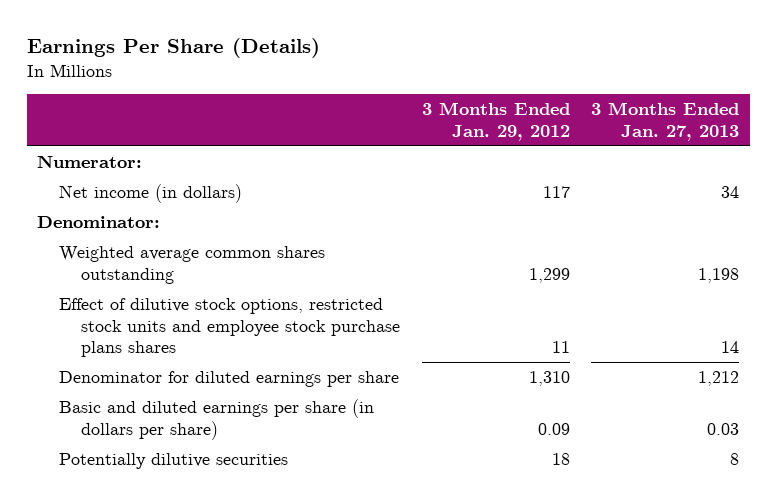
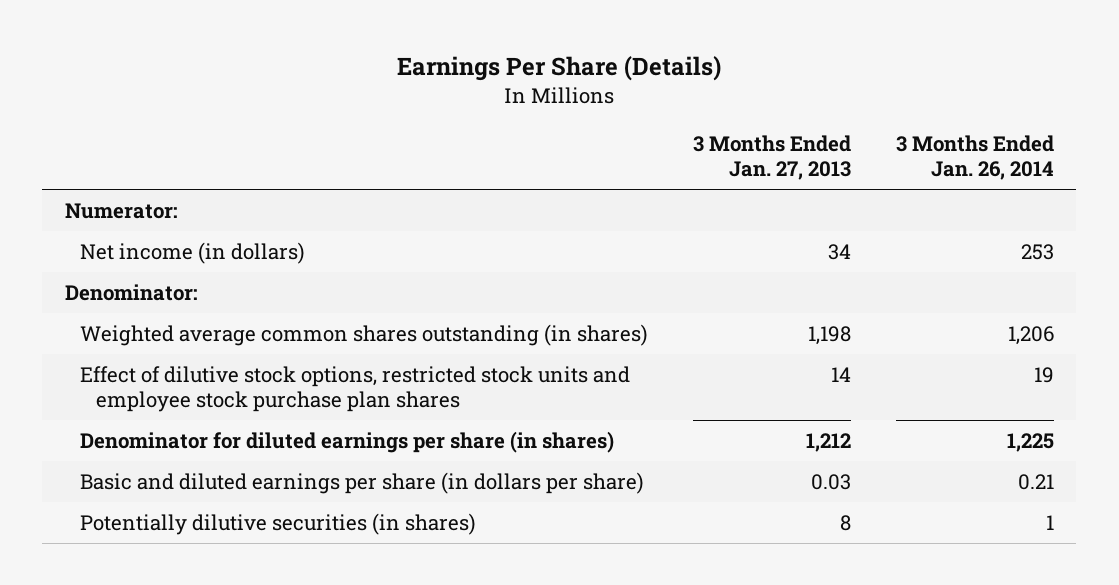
[421,102,570,141] 3 Months Ended Jan. 29, 2012 -> none
none -> [895,135,1054,181] 3 Months Ended Jan. 26, 2014
[59,246,326,284] Weighted average common shares outstanding -> [80,323,649,346] Weighted average common shares outstanding (in shares)
[59,298,401,358] Effect of dilutive stock options, restricted stock units and employee stock purchase plans shares -> [80,365,631,412] Effect of dilutive stock options, restricted stock units and employee stock purchase plan shares
[59,371,400,388] Denominator for diluted earnings per share -> [80,430,615,453] Denominator for diluted earnings per share (in shares)
[59,453,289,470] Potentially dilutive securities -> [80,512,477,535] Potentially dilutive securities (in shares)

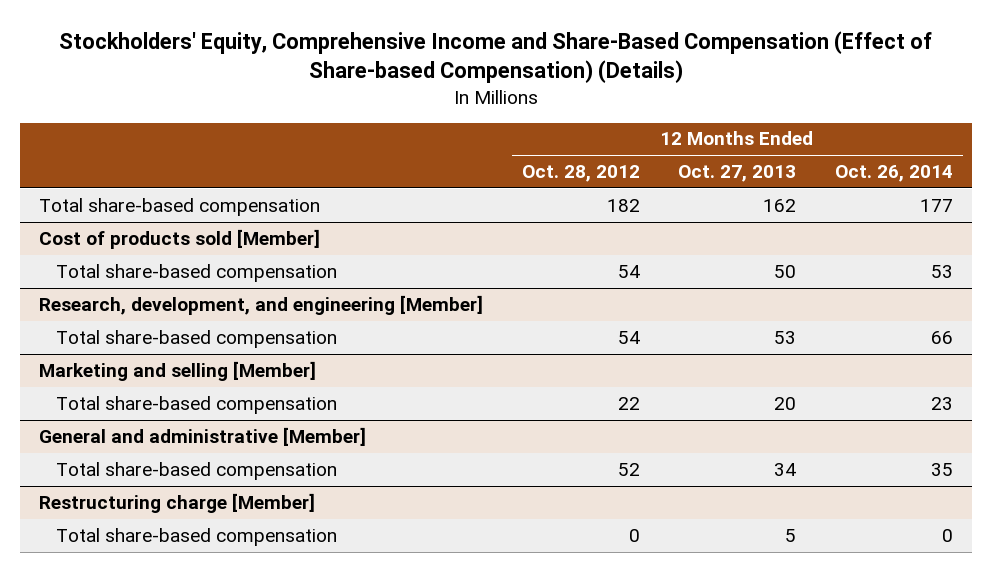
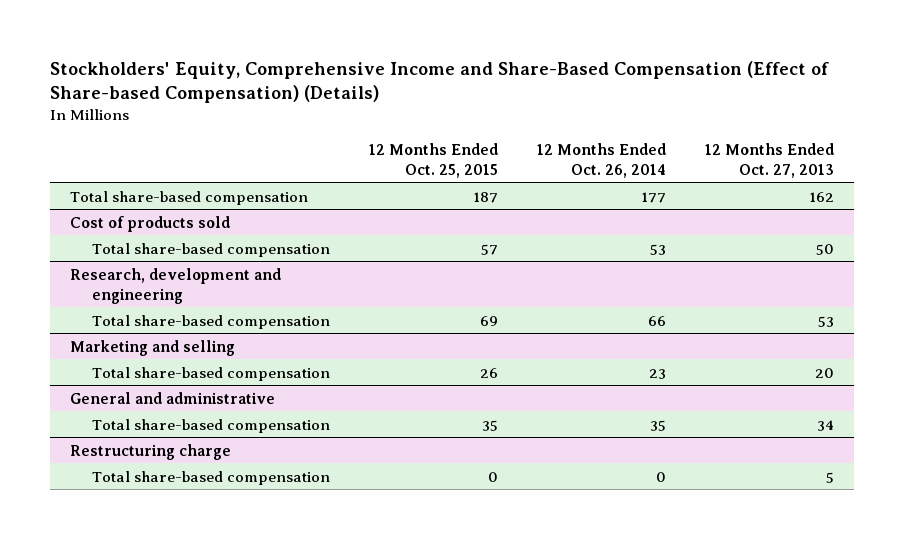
[521,165,640,183] Oct. 28, 2012 -> none
none -> [369,142,499,178] 12 Months Ended Oct. 25, 2015
[39,228,321,249] Cost of products sold [Member] -> [69,215,230,232] Cost of products sold
[39,294,484,315] Research, development, and engineering [Member] -> [69,267,281,304] Research, development and engineering
[39,360,317,381] Marketing and selling [Member] -> [69,339,235,356] Marketing and selling
[39,426,367,446] General and administrative [Member] -> [69,391,275,404] General and administrative
[39,492,316,513] Restructuring charge [Member] -> [69,443,231,460] Restructuring charge

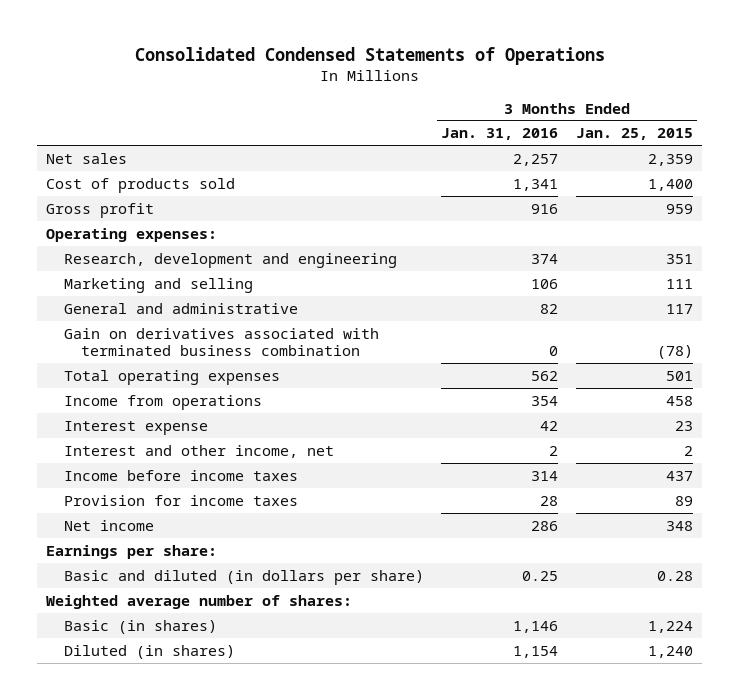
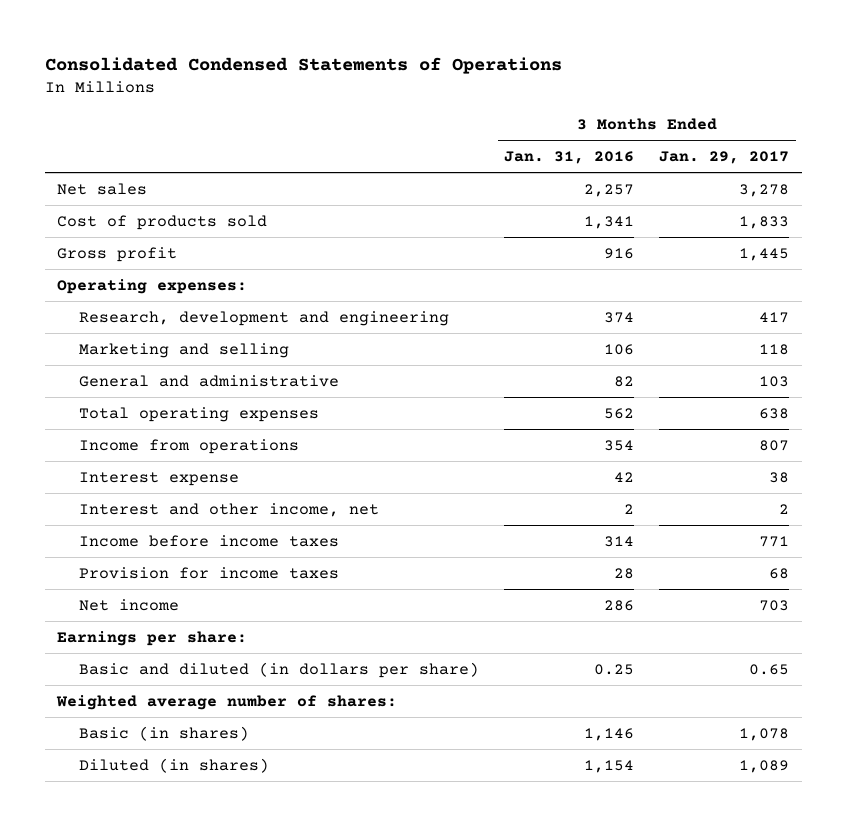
[575,128,693,141] Jan. 25, 2015 -> none
none -> [659,151,790,165] Jan. 29, 2017
[63,327,379,357] Gain on derivatives associated with terminated business combination -> none

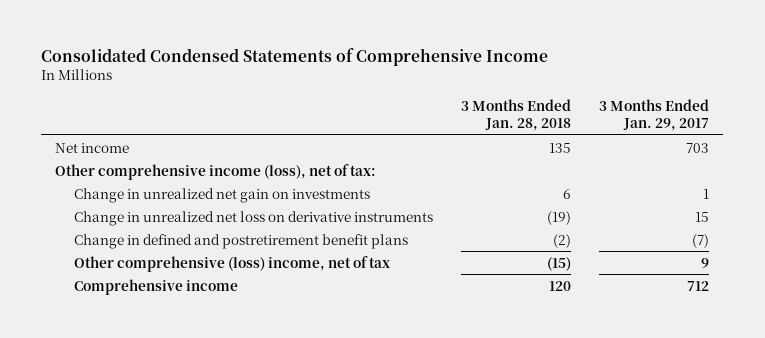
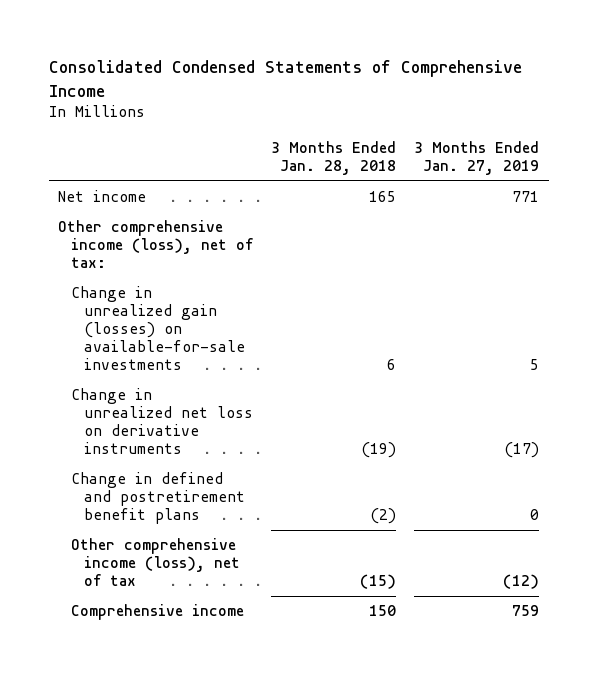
[599,98,710,131] 3 Months Ended Jan. 29, 2017 -> none
none -> [414,141,540,176] 3 Months Ended Jan. 27, 2019
[549,142,572,153] 135 -> [369,191,397,203] 165
[74,187,371,203] Change in unrealized net gain on investments -> [70,286,245,371] Change in unrealized gain (losses) on available-for-sale investments
[74,255,391,272] Other comprehensive (loss) income, net of tax -> [70,538,240,587] Other comprehensive income (loss), net of tax
[549,280,572,291] 120 -> [369,605,397,617] 150

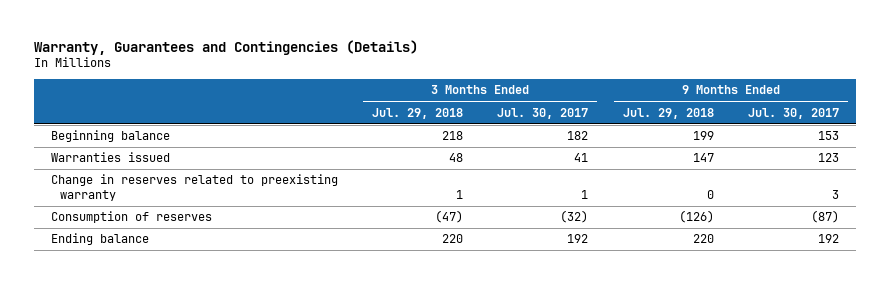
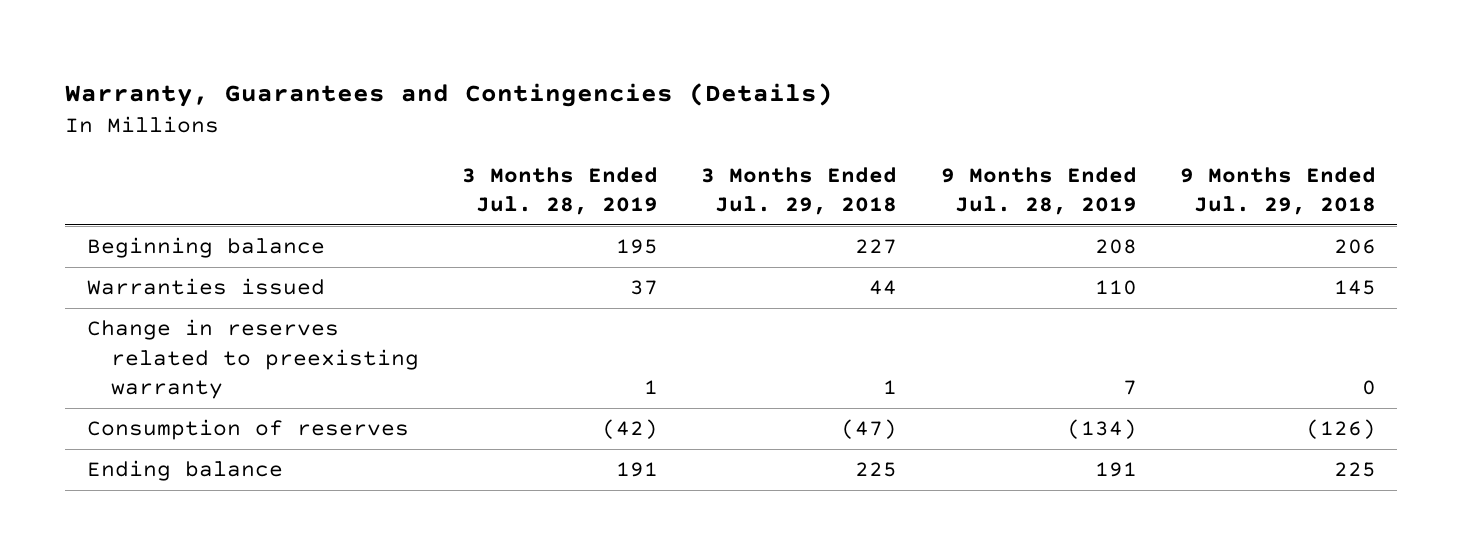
[497,107,589,119] Jul. 30, 2017 -> none
[747,107,839,119] Jul. 30, 2017 -> none
none -> [462,166,659,216] 3 Months Ended Jul. 28, 2019
none -> [940,166,1137,216] 9 Months Ended Jul. 28, 2019
[442,131,464,141] 218 -> [855,239,898,255] 227
[692,131,714,141] 199 -> [1333,239,1376,255] 206
[449,153,464,163] 48 -> [869,280,898,296] 44
[692,153,714,163] 147 -> [1333,280,1376,296] 145
[442,234,464,244] 220 -> [855,462,898,478] 225
[692,234,714,244] 220 -> [1333,462,1376,478] 225

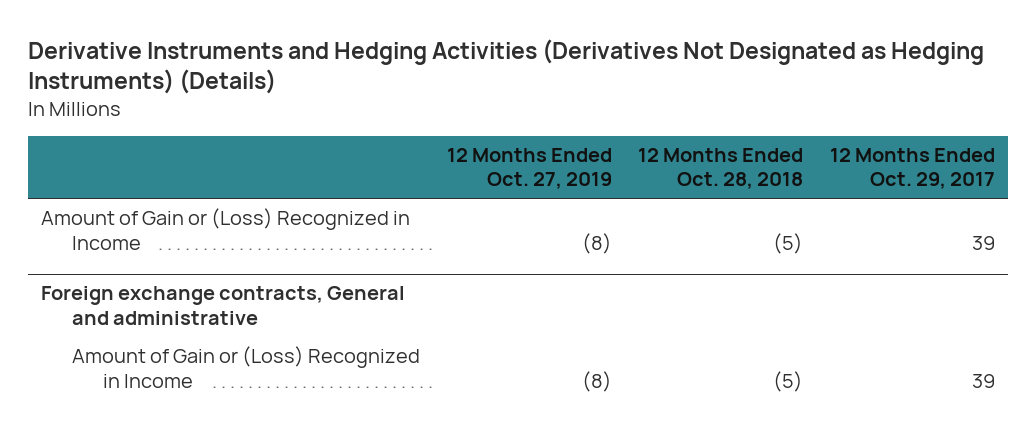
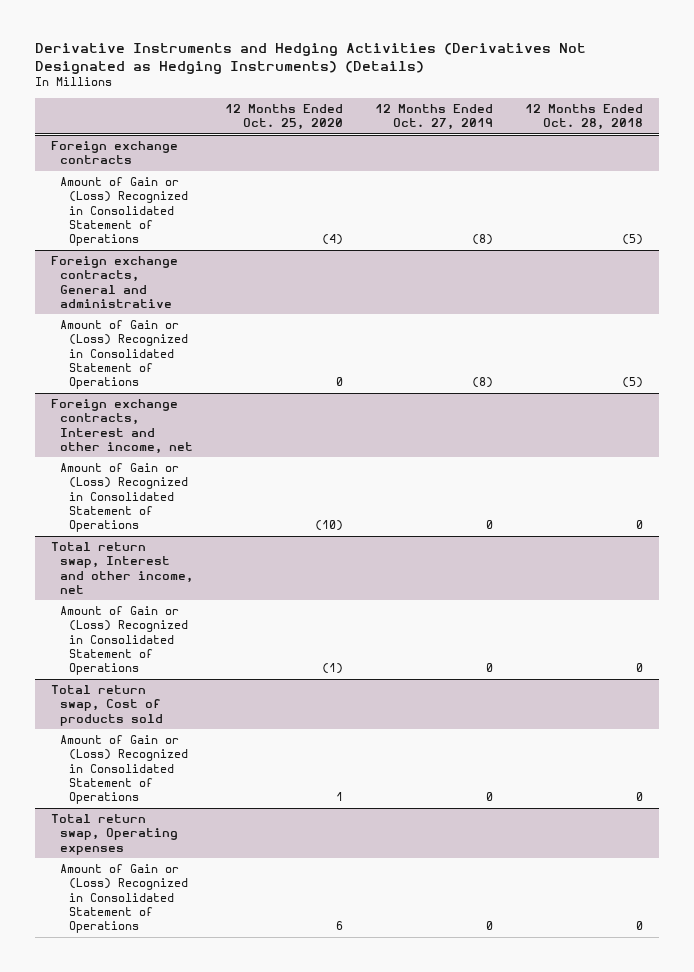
[829,148,995,190] 12 Months Ended Oct. 29, 2017 -> none
none -> [224,103,343,131] 12 Months Ended Oct. 25, 2020
none -> [51,141,179,165] Foreign exchange contracts
[41,208,411,250] Amount of Gain or (Loss) Recognized in Income -> [59,177,188,247] Amount of Gain or (Loss) Recognized in Consolidated Statement of Operations
[72,346,421,388] Amount of Gain or (Loss) Recognized in Income -> [59,320,188,390] Amount of Gain or (Loss) Recognized in Consolidated Statement of Operations
none -> [51,399,193,454] Foreign exchange contracts, Interest and other income, net
none -> [59,463,188,533] Amount of Gain or (Loss) Recognized in Consolidated Statement of Operations
none -> [51,542,193,594] Total return swap, Interest and other income, net
none -> [59,606,188,676] Amount of Gain or (Loss) Recognized in Consolidated Statement of Operations
none -> [51,685,163,726] Total return swap, Cost of products sold
none -> [59,735,188,805] Amount of Gain or (Loss) Recognized in Consolidated Statement of Operations
none -> [51,814,178,855] Total return swap, Operating expenses
none -> [59,864,188,934] Amount of Gain or (Loss) Recognized in Consolidated Statement of Operations

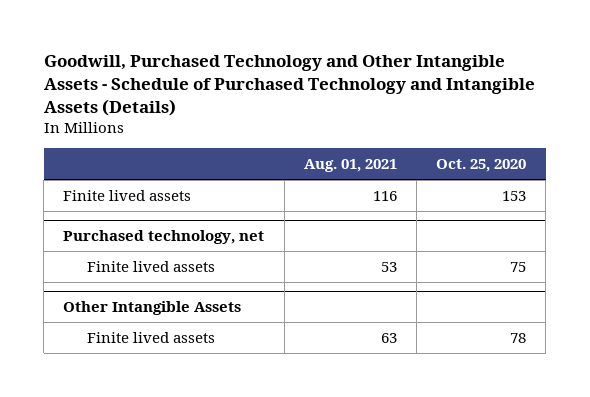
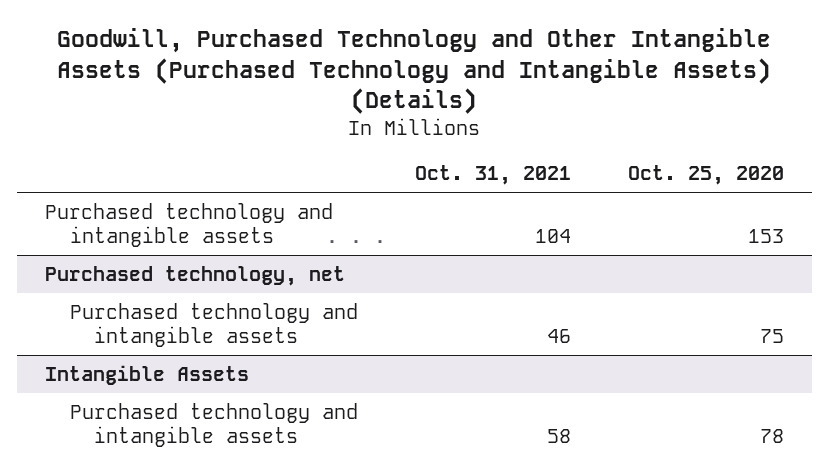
[43,54,535,117] Goodwill, Purchased Technology and Other Intangible Assets - Schedule of Purchased Technology and Intangible Assets (Details) -> [57,28,772,115] Goodwill, Purchased Technology and Other Intangible Assets (Purchased Technology and Intangible Assets) (Details)
[303,158,397,172] Aug. 01, 2021 -> none
none -> [414,164,571,185] Oct. 31, 2021
[63,189,192,201] Finite lived assets -> [45,202,334,247] Purchased technology and intangible assets
[86,260,215,272] Finite lived assets -> [69,302,358,347] Purchased technology and intangible assets
[63,301,242,316] Other Intangible Assets -> [45,364,250,385] Intangible Assets
[86,331,215,343] Finite lived assets -> [69,402,358,447] Purchased technology and intangible assets

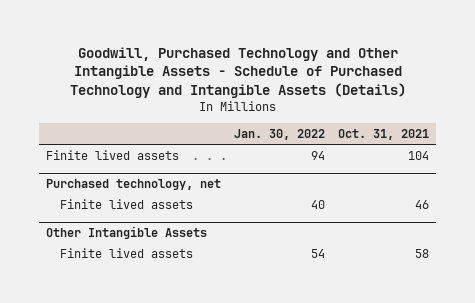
[57,28,772,115] Goodwill, Purchased Technology and Other Intangible Assets (Purchased Technology and Intangible Assets) (Details) -> [69,46,406,99] Goodwill, Purchased Technology and Other Intangible Assets - Schedule of Purchased Technology and Intangible Assets (Details)
[627,164,784,185] Oct. 25, 2020 -> none
none -> [234,129,326,141] Jan. 30, 2022
[45,202,334,247] Purchased technology and intangible assets -> [45,149,179,160] Finite lived assets
[69,302,358,347] Purchased technology and intangible assets -> [59,198,193,209] Finite lived assets
[45,364,250,385] Intangible Assets -> [45,226,207,240] Other Intangible Assets
[69,402,358,447] Purchased technology and intangible assets -> [59,247,193,258] Finite lived assets

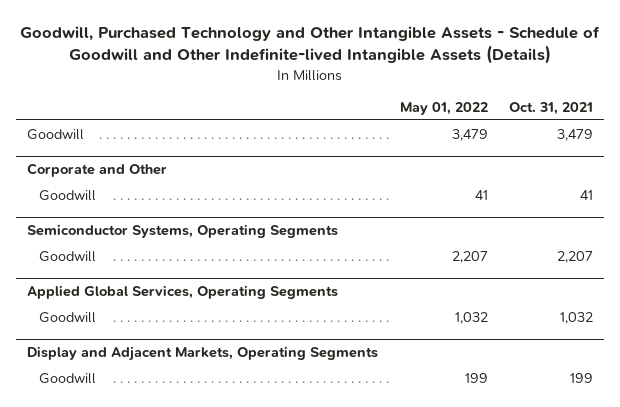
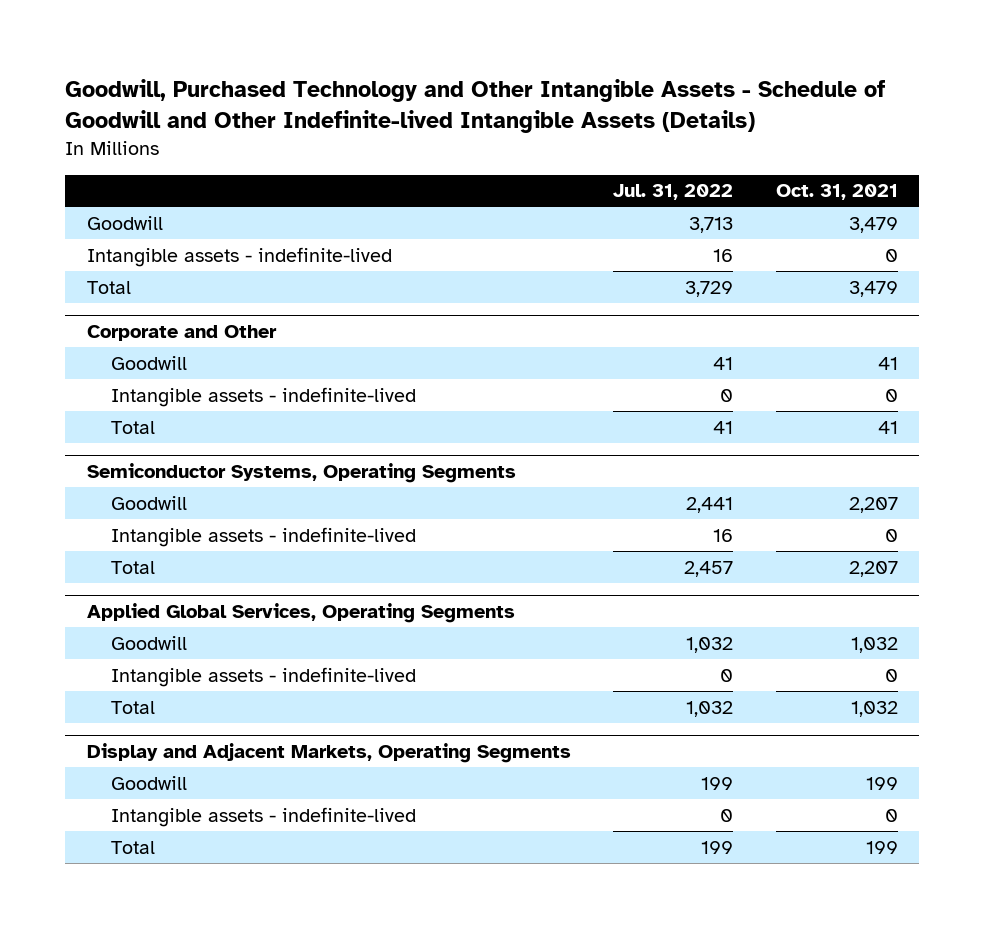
[399,101,488,115] May 01, 2022 -> none
none -> [613,184,734,201] Jul. 31, 2022
none -> [86,246,392,267] Intangible assets - indefinite-lived
none -> [86,280,131,294] Total
none -> [110,386,416,407] Intangible assets - indefinite-lived
none -> [110,420,155,434] Total
none -> [110,526,416,547] Intangible assets - indefinite-lived
none -> [110,560,155,574] Total
none -> [110,666,416,687] Intangible assets - indefinite-lived
none -> [110,700,155,714] Total
none -> [110,806,416,827] Intangible assets - indefinite-lived
none -> [110,840,155,854] Total

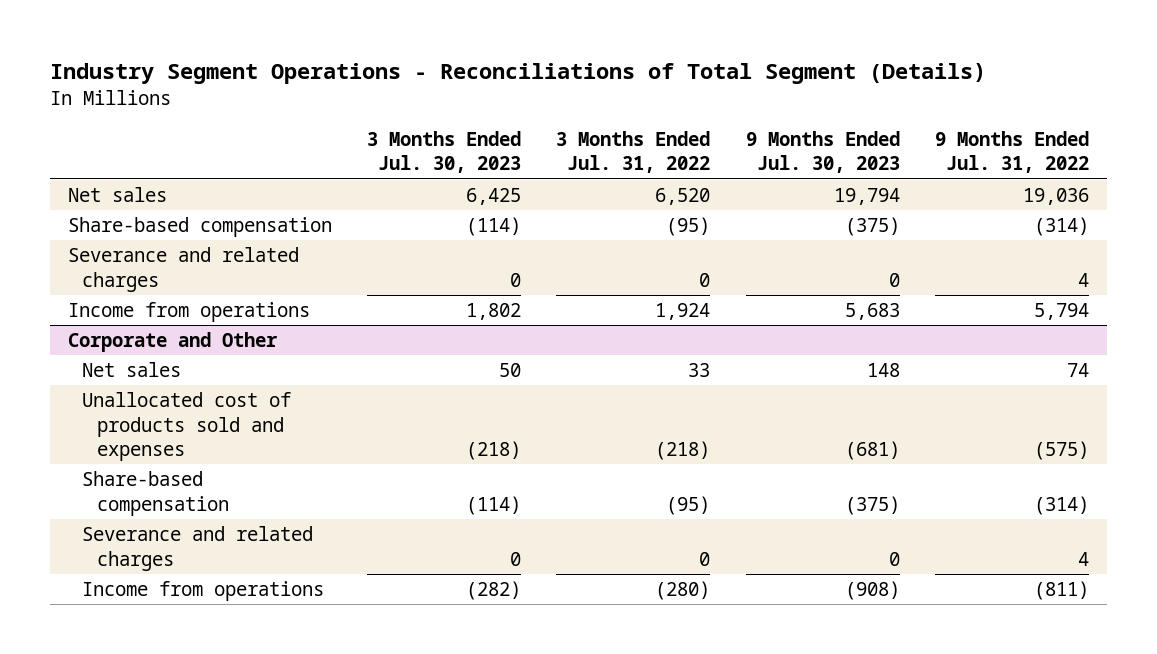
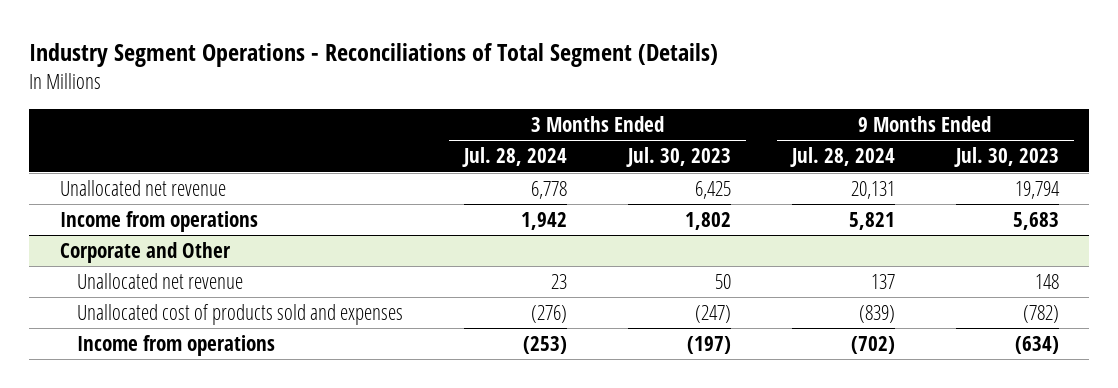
[556,130,711,174] 3 Months Ended Jul. 31, 2022 -> none
[935,130,1090,174] 9 Months Ended Jul. 31, 2022 -> none
none -> [462,147,568,168] Jul. 28, 2024
none -> [789,147,895,168] Jul. 28, 2024
[67,217,332,238] Share-based compensation -> none
[67,247,299,292] Severance and related charges -> none
[67,187,167,203] Net sales -> [59,179,226,196] Unallocated net revenue
[82,471,229,516] Share-based compensation -> none
[82,526,314,571] Severance and related charges -> none
[82,362,182,378] Net sales -> [77,272,244,289] Unallocated net revenue
[465,441,521,461] (218) -> [695,304,732,323] (247)
[844,441,900,461] (681) -> [1022,304,1059,323] (782)
[465,581,521,601] (282) -> [687,335,732,354] (197)
[844,581,900,601] (908) -> [1014,335,1059,354] (634)

